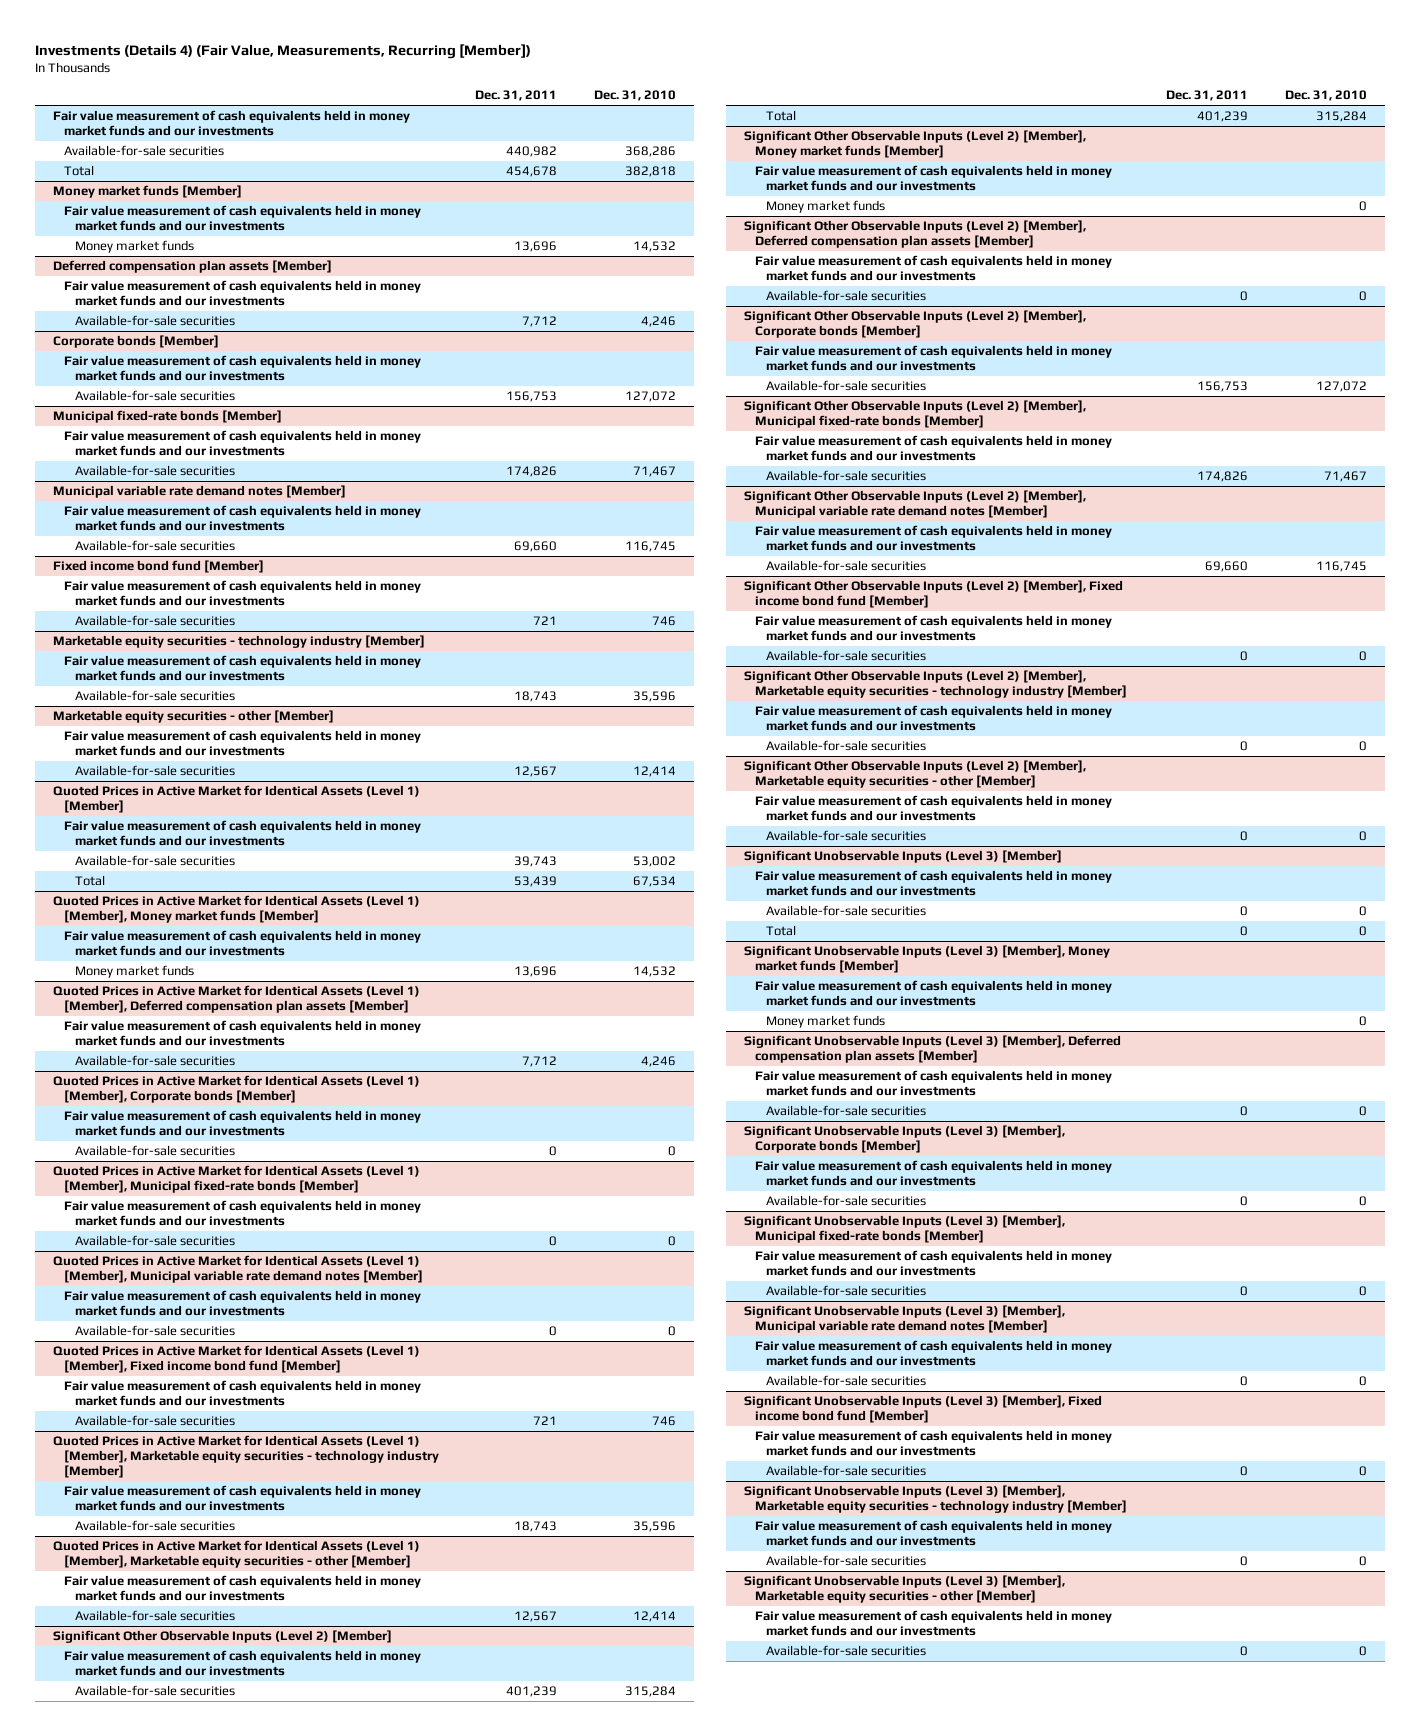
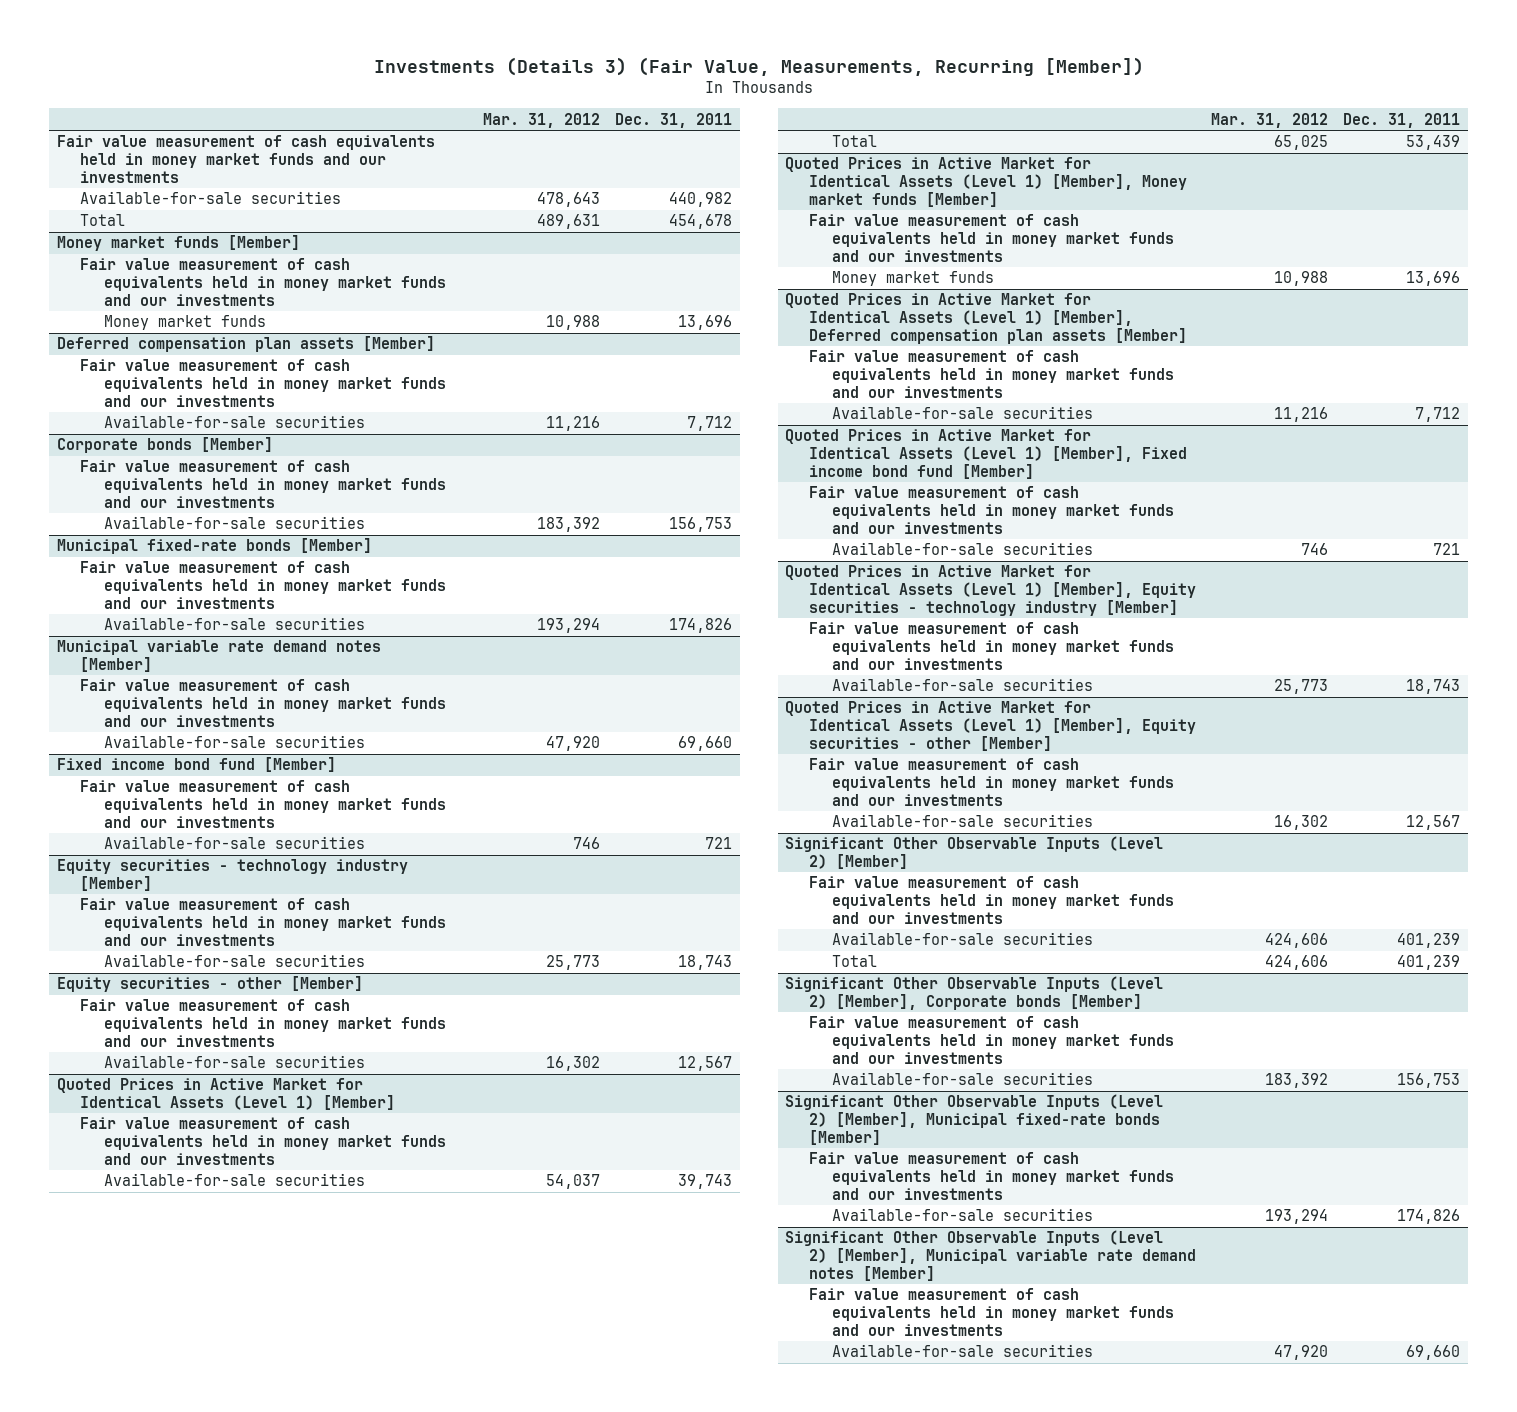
[35,44,532,60] Investments (Details 4) (Fair Value, Measurements, Recurring [Member]) -> [373,56,1144,76] Investments (Details 3) (Fair Value, Measurements, Recurring [Member])
[593,90,676,102] Dec. 31, 2010 -> none
none -> [482,112,600,128] Mar. 31, 2012
[53,635,426,649] Marketable equity securities - technology industry [Member] -> [56,859,408,892] Equity securities - technology industry [Member]
[53,710,335,724] Marketable equity securities - other [Member] -> [56,976,363,993] Equity securities - other [Member]
[53,1075,421,1104] Quoted Prices in Active Market for Identical Assets (Level 1) [Member], Corporate bonds [Member] -> none
[64,1110,422,1137] Fair value measurement of cash equivalents held in money market funds and our investments -> none
[74,1145,235,1157] Available-for-sale securities -> none
[53,1165,421,1194] Quoted Prices in Active Market for Identical Assets (Level 1) [Member], Municipal fixed-rate bonds [Member] -> none
[64,1200,422,1227] Fair value measurement of cash equivalents held in money market funds and our investments -> none
[74,1235,235,1247] Available-for-sale securities -> none
[53,1255,424,1284] Quoted Prices in Active Market for Identical Assets (Level 1) [Member], Municipal variable rate demand notes [Member] -> none
[64,1290,422,1317] Fair value measurement of cash equivalents held in money market funds and our investments -> none
[74,1325,235,1337] Available-for-sale securities -> none
[53,1435,440,1479] Quoted Prices in Active Market for Identical Assets (Level 1) [Member], Marketable equity securities - technology industry [Member] -> [785,565,1196,616] Quoted Prices in Active Market for Identical Assets (Level 1) [Member], Equity securities - technology industry [Member]
[53,1540,421,1569] Quoted Prices in Active Market for Identical Assets (Level 1) [Member], Marketable equity securities - other [Member] -> [785,701,1196,751] Quoted Prices in Active Market for Identical Assets (Level 1) [Member], Equity securities - other [Member]
[744,130,1087,159] Significant Other Observable Inputs (Level 2) [Member], Money market funds [Member] -> none
[754,165,1112,192] Fair value measurement of cash equivalents held in money market funds and our investments -> none
[765,200,885,214] Money market funds -> none
[744,220,1087,249] Significant Other Observable Inputs (Level 2) [Member], Deferred compensation plan assets [Member] -> none
[754,255,1112,282] Fair value measurement of cash equivalents held in money market funds and our investments -> none
[765,290,926,302] Available-for-sale securities -> none
[744,580,1124,609] Significant Other Observable Inputs (Level 2) [Member], Fixed income bond fund [Member] -> none
[754,615,1112,642] Fair value measurement of cash equivalents held in money market funds and our investments -> none
[765,650,926,662] Available-for-sale securities -> none
[744,670,1127,699] Significant Other Observable Inputs (Level 2) [Member], Marketable equity securities - technology industry [Member] -> none
[754,705,1112,732] Fair value measurement of cash equivalents held in money market funds and our investments -> none
[765,740,926,752] Available-for-sale securities -> none
[744,760,1087,789] Significant Other Observable Inputs (Level 2) [Member], Marketable equity securities - other [Member] -> none
[754,795,1112,822] Fair value measurement of cash equivalents held in money market funds and our investments -> none
[765,830,926,842] Available-for-sale securities -> none
[744,850,1063,864] Significant Unobservable Inputs (Level 3) [Member] -> none
[754,870,1112,897] Fair value measurement of cash equivalents held in money market funds and our investments -> none
[765,905,926,917] Available-for-sale securities -> none
[765,925,796,937] Total -> none
[744,945,1111,974] Significant Unobservable Inputs (Level 3) [Member], Money market funds [Member] -> none
[754,980,1112,1007] Fair value measurement of cash equivalents held in money market funds and our investments -> none
[765,1015,885,1029] Money market funds -> none
[744,1035,1122,1064] Significant Unobservable Inputs (Level 3) [Member], Deferred compensation plan assets [Member] -> none
[754,1070,1112,1097] Fair value measurement of cash equivalents held in money market funds and our investments -> none
[765,1105,926,1117] Available-for-sale securities -> none
[744,1125,1066,1154] Significant Unobservable Inputs (Level 3) [Member], Corporate bonds [Member] -> none
[754,1160,1112,1187] Fair value measurement of cash equivalents held in money market funds and our investments -> none
[765,1195,926,1207] Available-for-sale securities -> none
[744,1215,1066,1244] Significant Unobservable Inputs (Level 3) [Member], Municipal fixed-rate bonds [Member] -> none
[754,1250,1112,1277] Fair value measurement of cash equivalents held in money market funds and our investments -> none
[765,1285,926,1297] Available-for-sale securities -> none
[744,1305,1066,1334] Significant Unobservable Inputs (Level 3) [Member], Municipal variable rate demand notes [Member] -> none
[754,1340,1112,1367] Fair value measurement of cash equivalents held in money market funds and our investments -> none
[765,1375,926,1387] Available-for-sale securities -> none
[744,1395,1103,1424] Significant Unobservable Inputs (Level 3) [Member], Fixed income bond fund [Member] -> none
[754,1430,1112,1457] Fair value measurement of cash equivalents held in money market funds and our investments -> none
[765,1465,926,1477] Available-for-sale securities -> none
[744,1485,1127,1514] Significant Unobservable Inputs (Level 3) [Member], Marketable equity securities - technology industry [Member] -> none
[754,1520,1112,1547] Fair value measurement of cash equivalents held in money market funds and our investments -> none
[765,1555,926,1567] Available-for-sale securities -> none
[744,1575,1066,1604] Significant Unobservable Inputs (Level 3) [Member], Marketable equity securities - other [Member] -> none
[754,1610,1112,1637] Fair value measurement of cash equivalents held in money market funds and our investments -> none
[765,1645,926,1657] Available-for-sale securities -> none

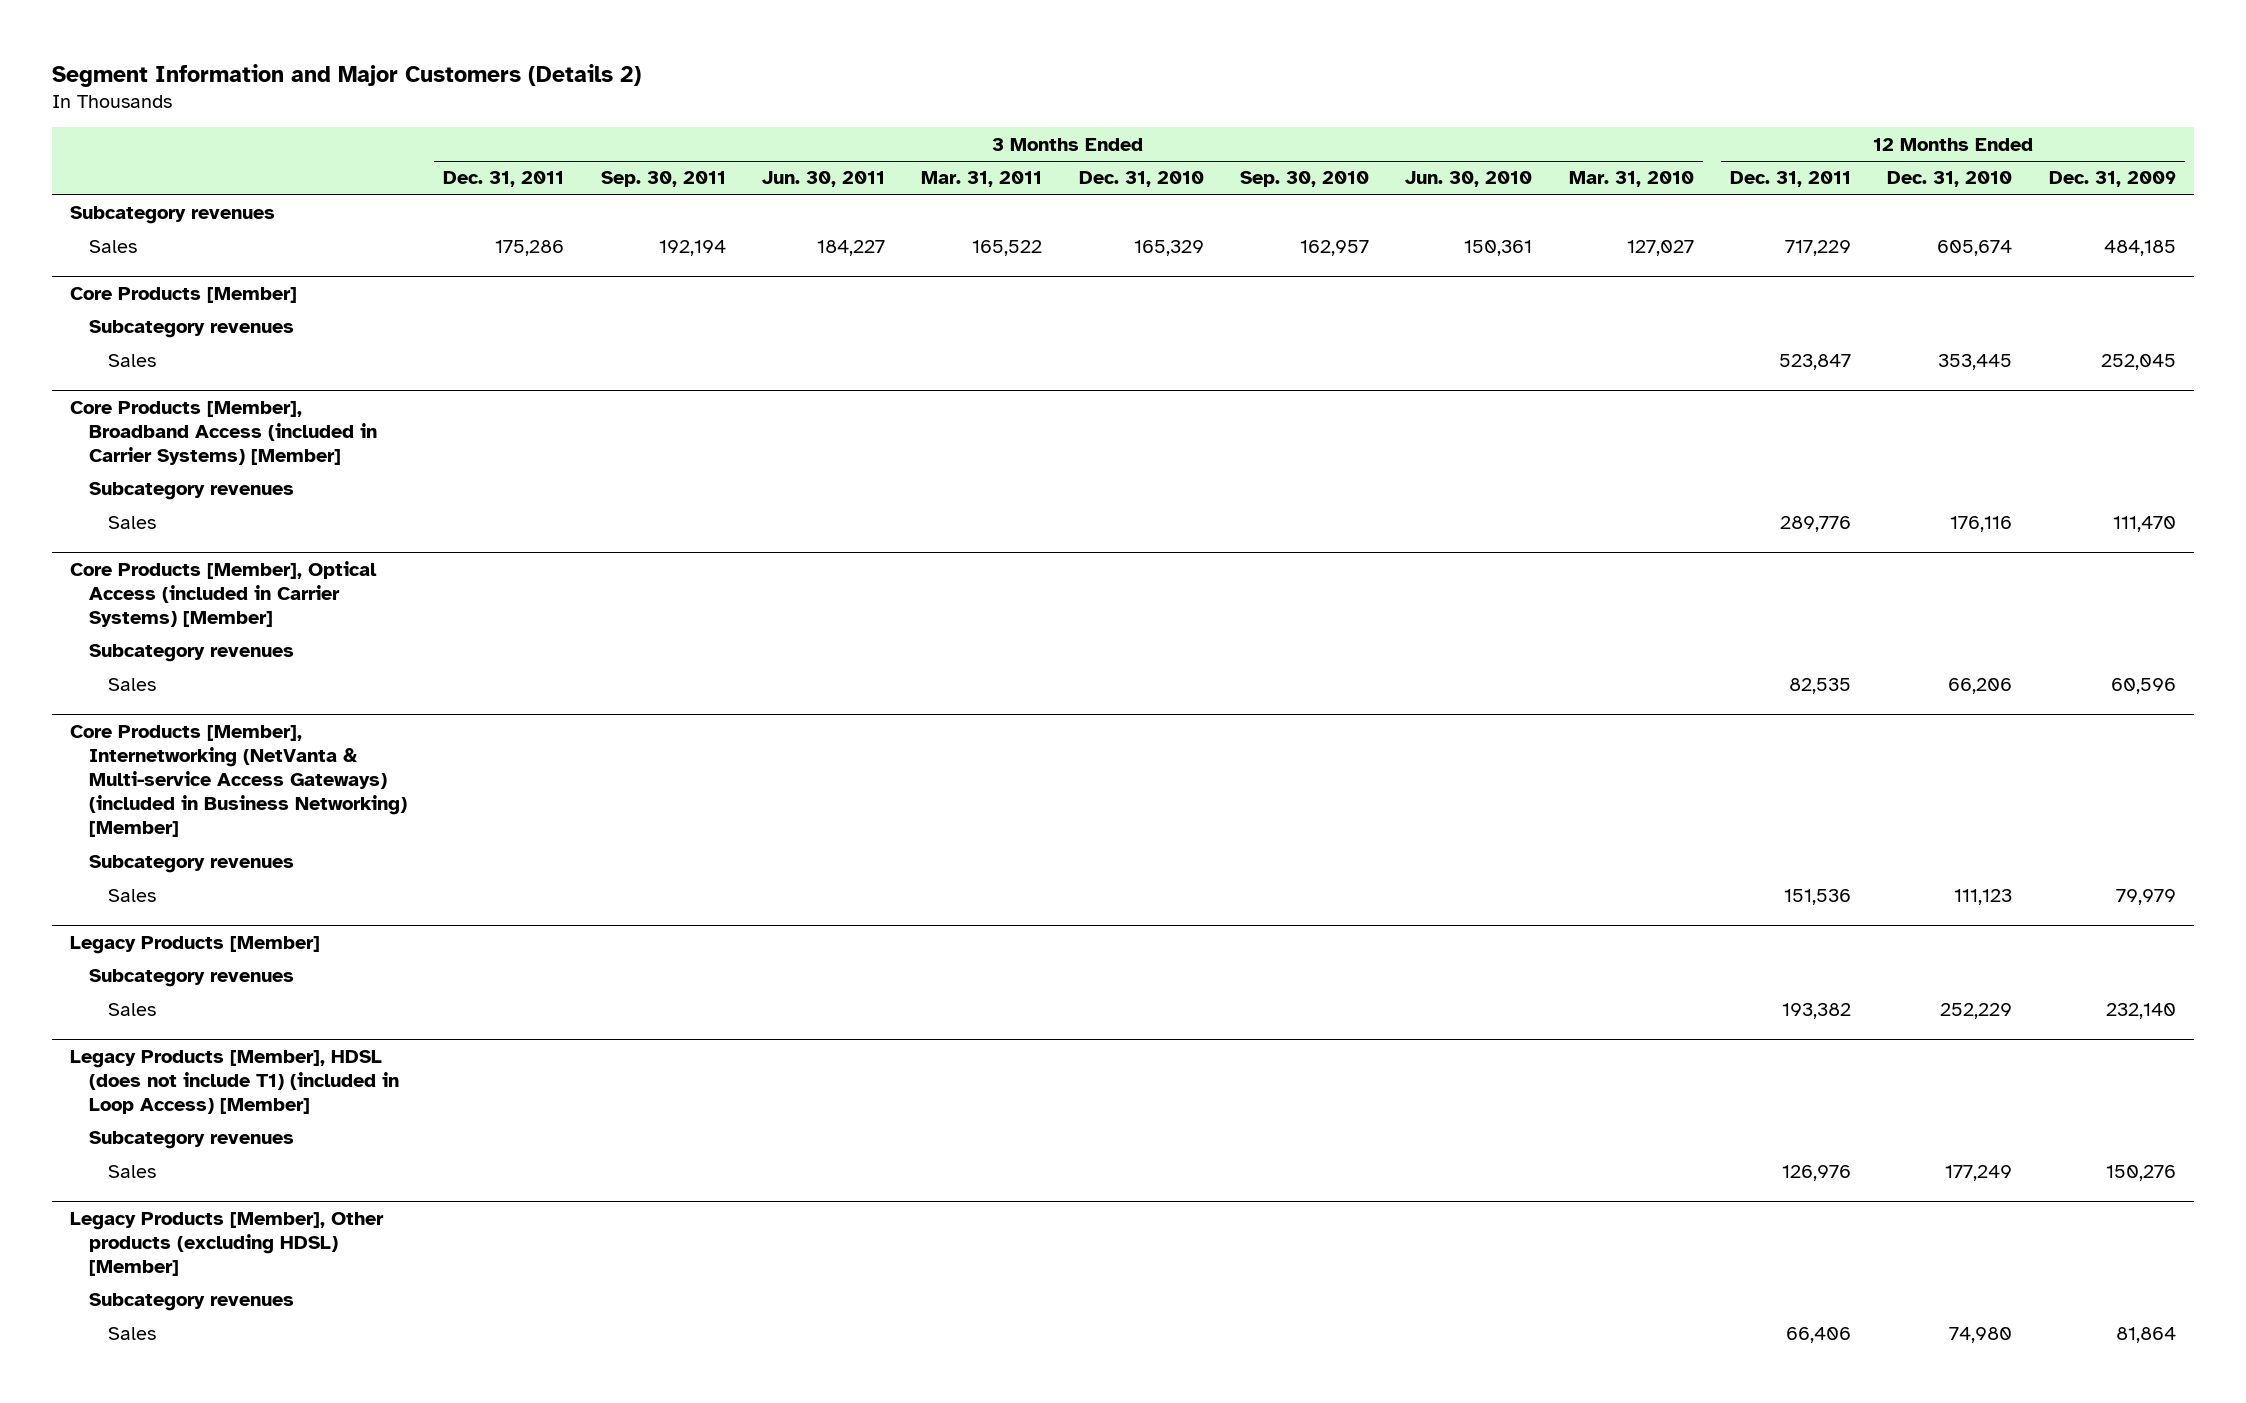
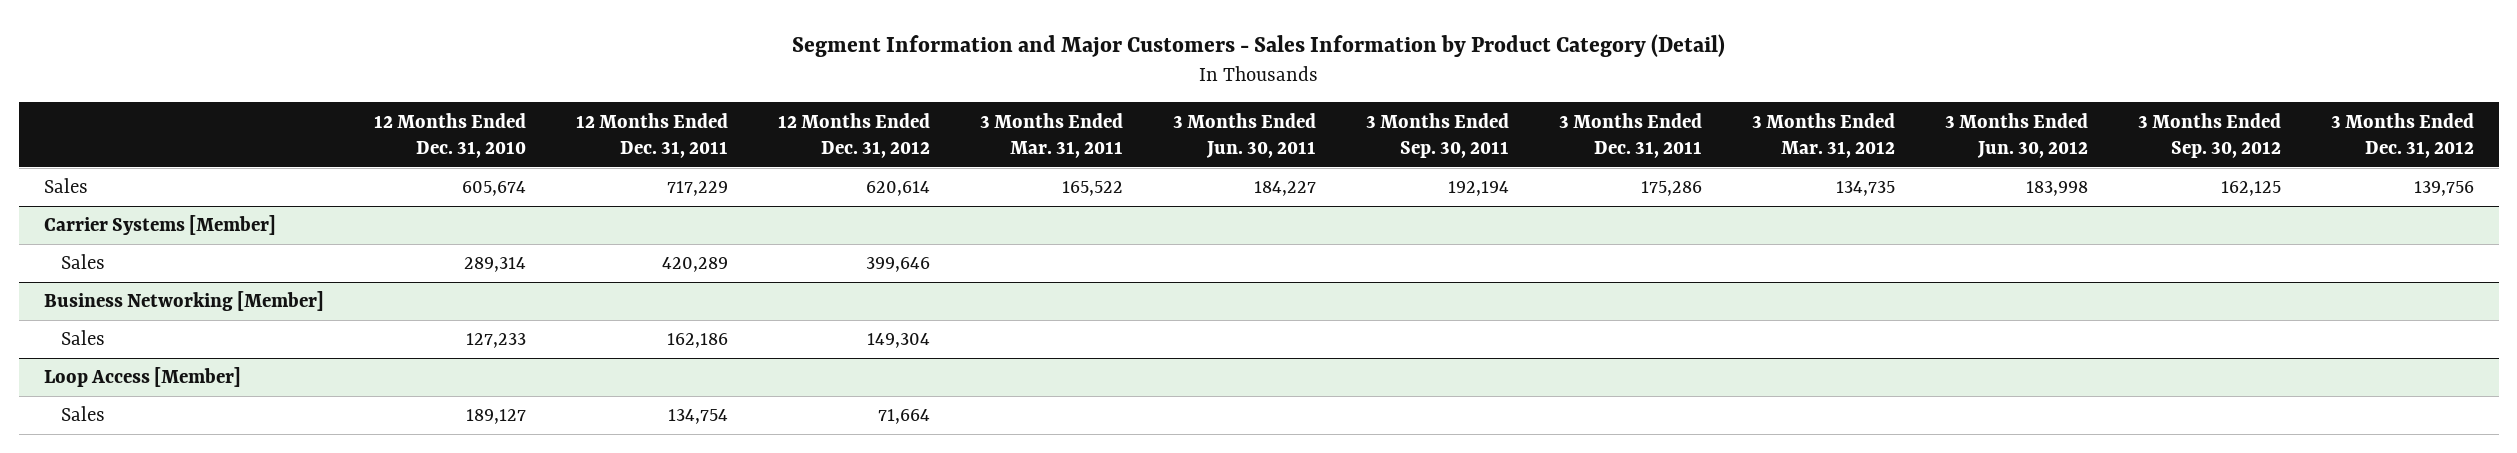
[51,63,641,87] Segment Information and Major Customers (Details 2) -> [791,33,1725,57] Segment Information and Major Customers - Sales Information by Product Category (Detail)
[1078,171,1204,188] Dec. 31, 2010 -> none
[1239,171,1369,188] Sep. 30, 2010 -> none
[1405,171,1533,188] Jun. 30, 2010 -> none
[1568,171,1694,188] Mar. 31, 2010 -> none
[2048,171,2176,188] Dec. 31, 2009 -> none
none -> [777,112,930,158] 12 Months Ended Dec. 31, 2012
none -> [1751,112,1895,158] 3 Months Ended Mar. 31, 2012
none -> [1944,112,2088,158] 3 Months Ended Jun. 30, 2012
none -> [2137,112,2281,158] 3 Months Ended Sep. 30, 2012
none -> [2330,112,2474,158] 3 Months Ended Dec. 31, 2012
[69,206,275,225] Subcategory revenues -> none
[69,286,297,303] Core Products [Member] -> none
[88,320,294,339] Subcategory revenues -> none
[69,400,377,465] Core Products [Member], Broadband Access (included in Carrier Systems) [Member] -> none
[88,482,294,501] Subcategory revenues -> none
[69,560,377,627] Core Products [Member], Optical Access (included in Carrier Systems) [Member] -> none
[88,644,294,663] Subcategory revenues -> none
[69,724,407,838] Core Products [Member], Internetworking (NetVanta & Multi-service Access Gateways) (included in Business Networking) [Member] -> none
[88,855,294,874] Subcategory revenues -> none
[107,889,156,903] Sales -> none
[69,935,320,954] Legacy Products [Member] -> none
[88,969,294,988] Subcategory revenues -> none
[107,1003,156,1017] Sales -> none
[69,1049,399,1114] Legacy Products [Member], HDSL (does not include T1) (included in Loop Access) [Member] -> none
[88,1131,294,1150] Subcategory revenues -> none
[107,1165,156,1179] Sales -> none
[69,1211,384,1276] Legacy Products [Member], Other products (excluding HDSL) [Member] -> none
[88,1293,294,1312] Subcategory revenues -> none
[107,1327,156,1341] Sales -> none
none -> [43,215,276,236] Carrier Systems [Member]
[1779,354,1852,371] 523,847 -> [661,257,728,273] 420,289
[1938,354,2013,371] 353,445 -> [463,257,526,273] 289,314
none -> [43,291,324,312] Business Networking [Member]
[1780,516,1852,533] 289,776 -> [666,333,728,349] 162,186
[1950,516,2013,533] 176,116 -> [465,333,526,349] 127,233
none -> [43,367,241,388] Loop Access [Member]
[1789,678,1852,695] 82,535 -> [667,409,728,425] 134,754
[1948,678,2013,695] 66,206 -> [465,409,526,425] 189,127

